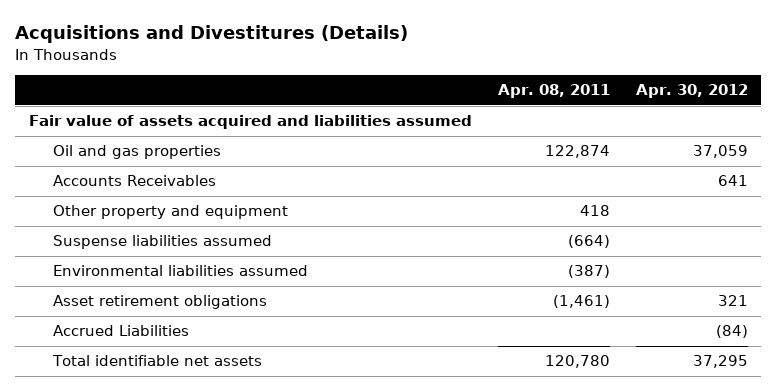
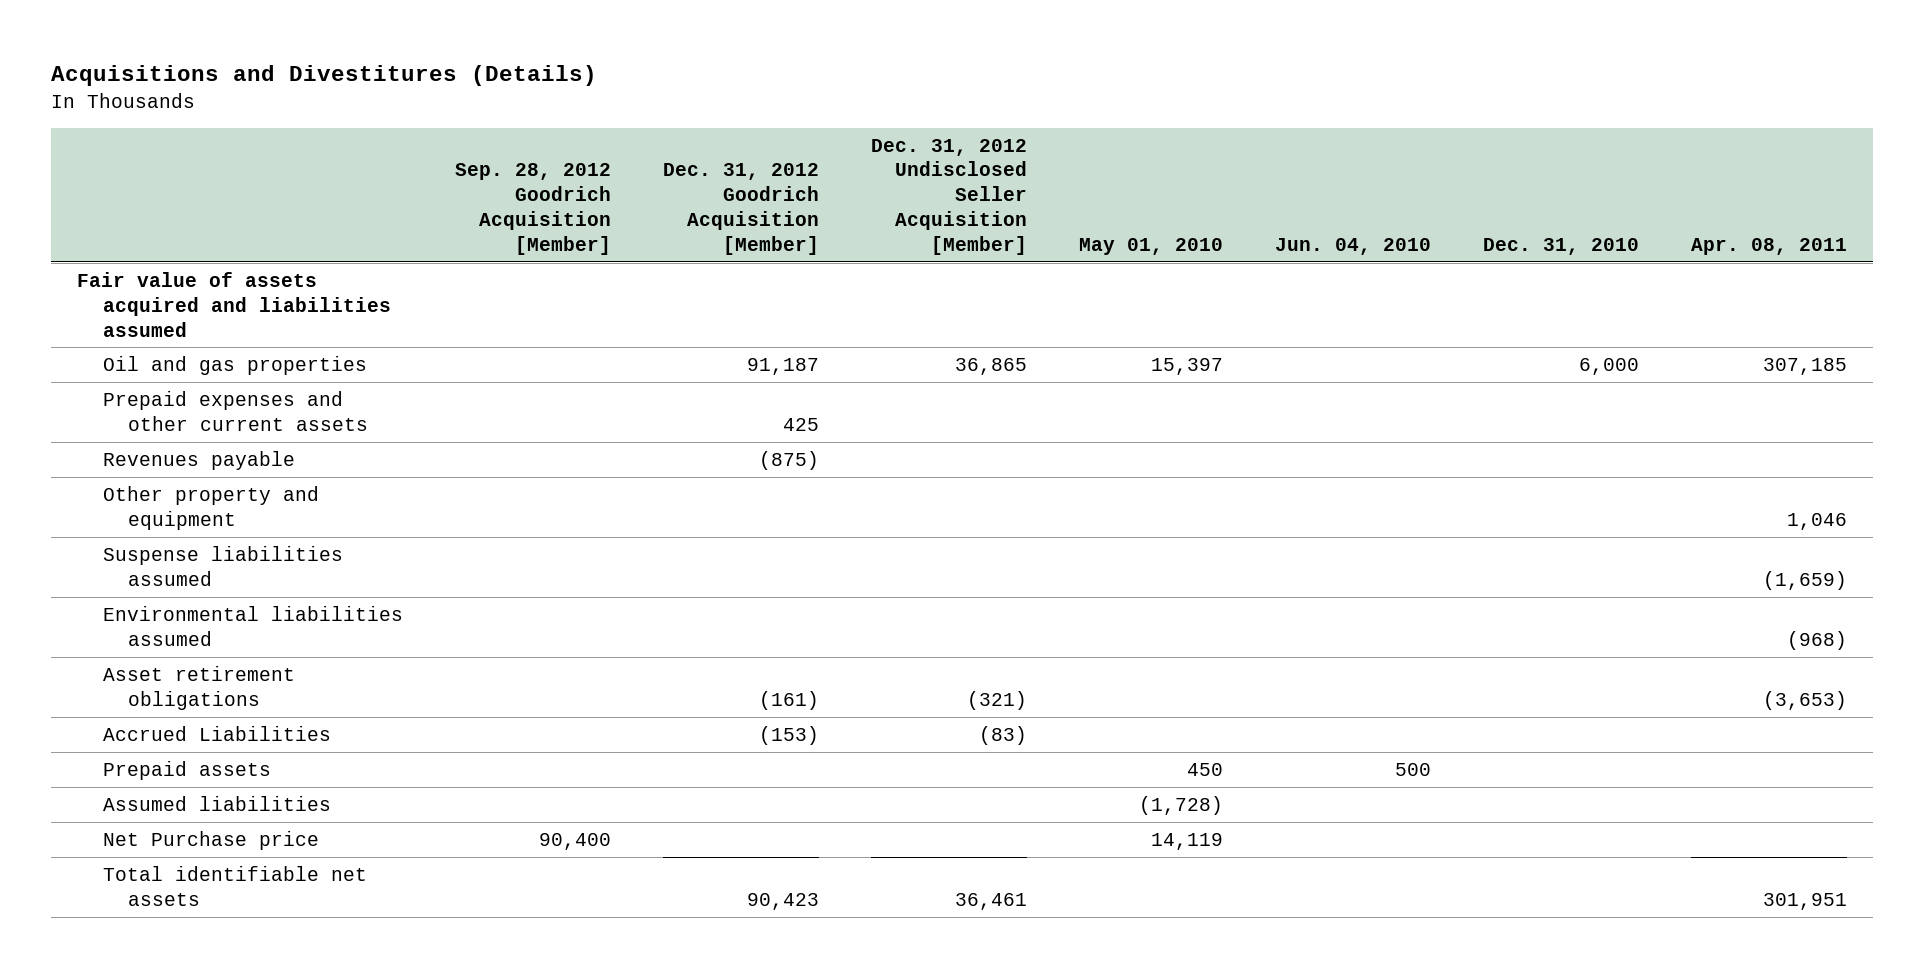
[636,84,749,99] Apr. 30, 2012 -> none
none -> [454,163,611,256] Sep. 28, 2012 Goodrich Acquisition [Member]
none -> [662,163,819,256] Dec. 31, 2012 Goodrich Acquisition [Member]
none -> [870,138,1027,256] Dec. 31, 2012 Undisclosed Seller Acquisition [Member]
none -> [1078,238,1223,256] May 01, 2010
none -> [1274,238,1431,256] Jun. 04, 2010
none -> [1482,238,1639,256] Dec. 31, 2010
[52,175,216,187] Accounts Receivables -> none
[544,145,610,159] 122,874 -> [1762,357,1847,375] 307,185
none -> [102,390,369,431] Prepaid expenses and other current assets
none -> [102,450,295,470] Revenues payable
[579,205,610,217] 418 -> [1786,512,1847,530] 1,046
[567,235,610,249] (664) -> [1762,570,1847,590] (1,659)
[567,265,610,279] (387) -> [1786,630,1847,650] (968)
[552,295,610,309] (1,461) -> [1762,690,1847,710] (3,653)
none -> [102,760,271,780] Prepaid assets
none -> [102,795,331,811] Assumed liabilities
none -> [102,830,319,850] Net Purchase price
[544,355,610,369] 120,780 -> [1762,892,1847,910] 301,951

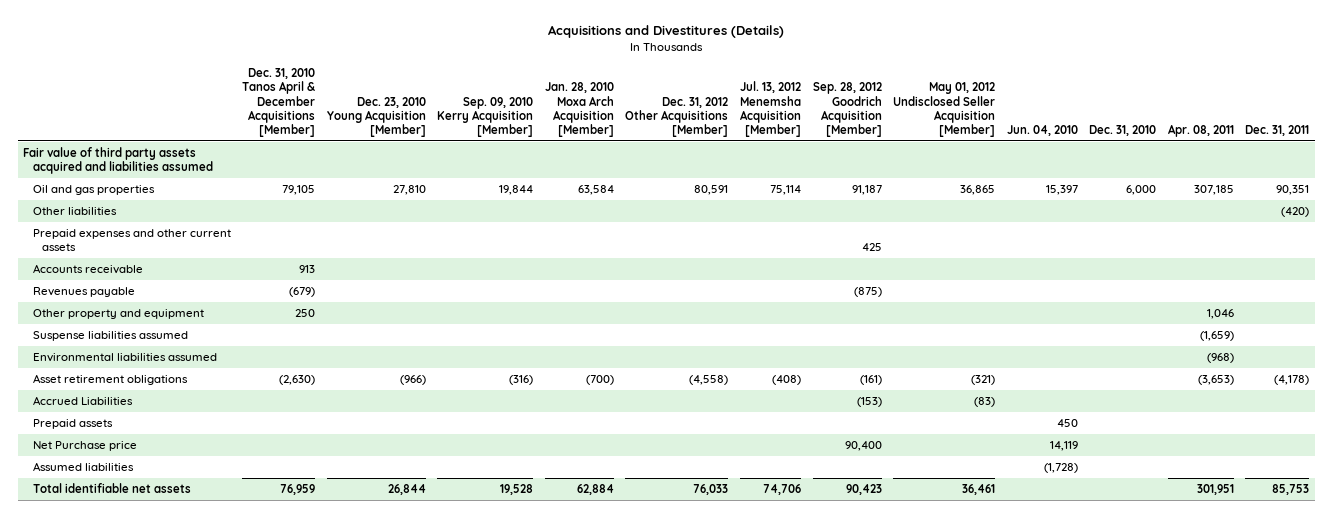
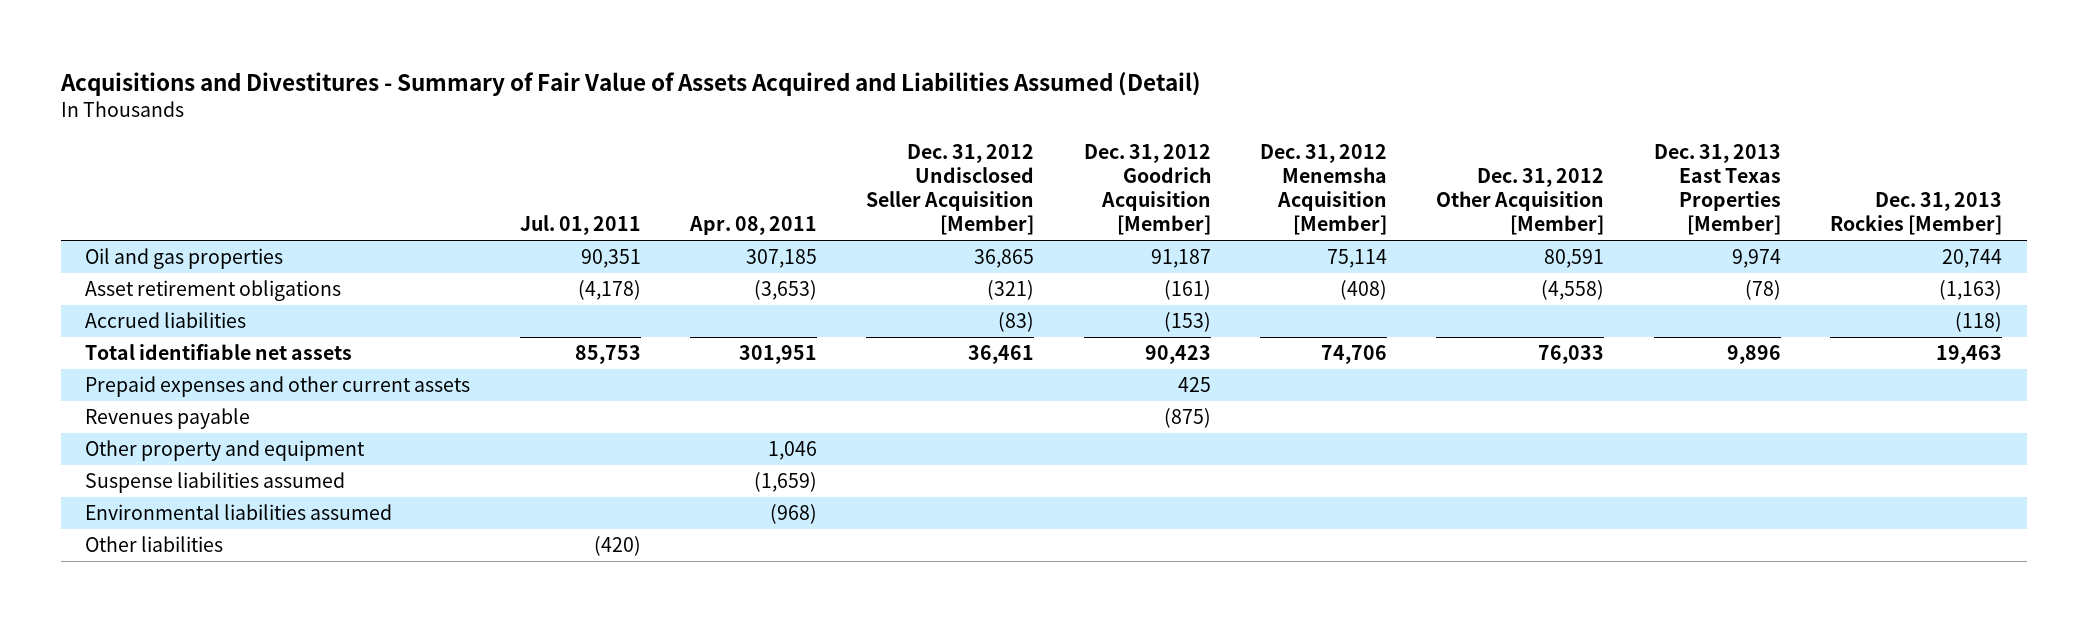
[548,25,785,39] Acquisitions and Divestitures (Details) -> [59,71,1201,96] Acquisitions and Divestitures - Summary of Fair Value of Assets Acquired and Liabilities Assumed (Detail)
[242,68,316,138] Dec. 31, 2010 Tanos April & December Acquisitions [Member] -> none
[326,96,426,138] Dec. 23, 2010 Young Acquisition [Member] -> none
[437,96,534,138] Sep. 09, 2010 Kerry Acquisition [Member] -> none
[544,82,614,138] Jan. 28, 2010 Moxa Arch Acquisition [Member] -> none
[625,96,729,138] Dec. 31, 2012 Other Acquisitions [Member] -> none
[739,81,801,138] Jul. 13, 2012 Menemsha Acquisition [Member] -> none
[812,82,882,138] Sep. 28, 2012 Goodrich Acquisition [Member] -> none
[893,82,996,138] May 01, 2012 Undisclosed Seller Acquisition [Member] -> none
[1006,125,1078,137] Jun. 04, 2010 -> none
[1089,125,1157,137] Dec. 31, 2010 -> none
[1245,125,1310,137] Dec. 31, 2011 -> none
none -> [519,215,641,236] Jul. 01, 2011
none -> [866,144,1035,236] Dec. 31, 2012 Undisclosed Seller Acquisition [Member]
none -> [1083,144,1211,236] Dec. 31, 2012 Goodrich Acquisition [Member]
none -> [1260,144,1388,236] Dec. 31, 2012 Menemsha Acquisition [Member]
none -> [1436,168,1605,236] Dec. 31, 2012 Other Acquisition [Member]
none -> [1653,144,1781,236] Dec. 31, 2013 East Texas Properties [Member]
none -> [1830,192,2003,236] Dec. 31, 2013 Rockies [Member]
[23,146,213,175] Fair value of third party assets acquired and liabilities assumed -> none
[32,373,188,385] Asset retirement obligations -> [85,280,342,302] Asset retirement obligations
none -> [85,312,247,329] Accrued liabilities
[32,482,191,493] Total identifiable net assets -> [85,344,353,361] Total identifiable net assets
[32,263,143,274] Accounts receivable -> none
[32,395,133,405] Accrued Liabilities -> none
[32,418,113,429] Prepaid assets -> none
[32,440,137,451] Net Purchase price -> none
[32,461,134,471] Assumed liabilities -> none
[32,206,117,215] Other liabilities -> [85,536,224,553] Other liabilities

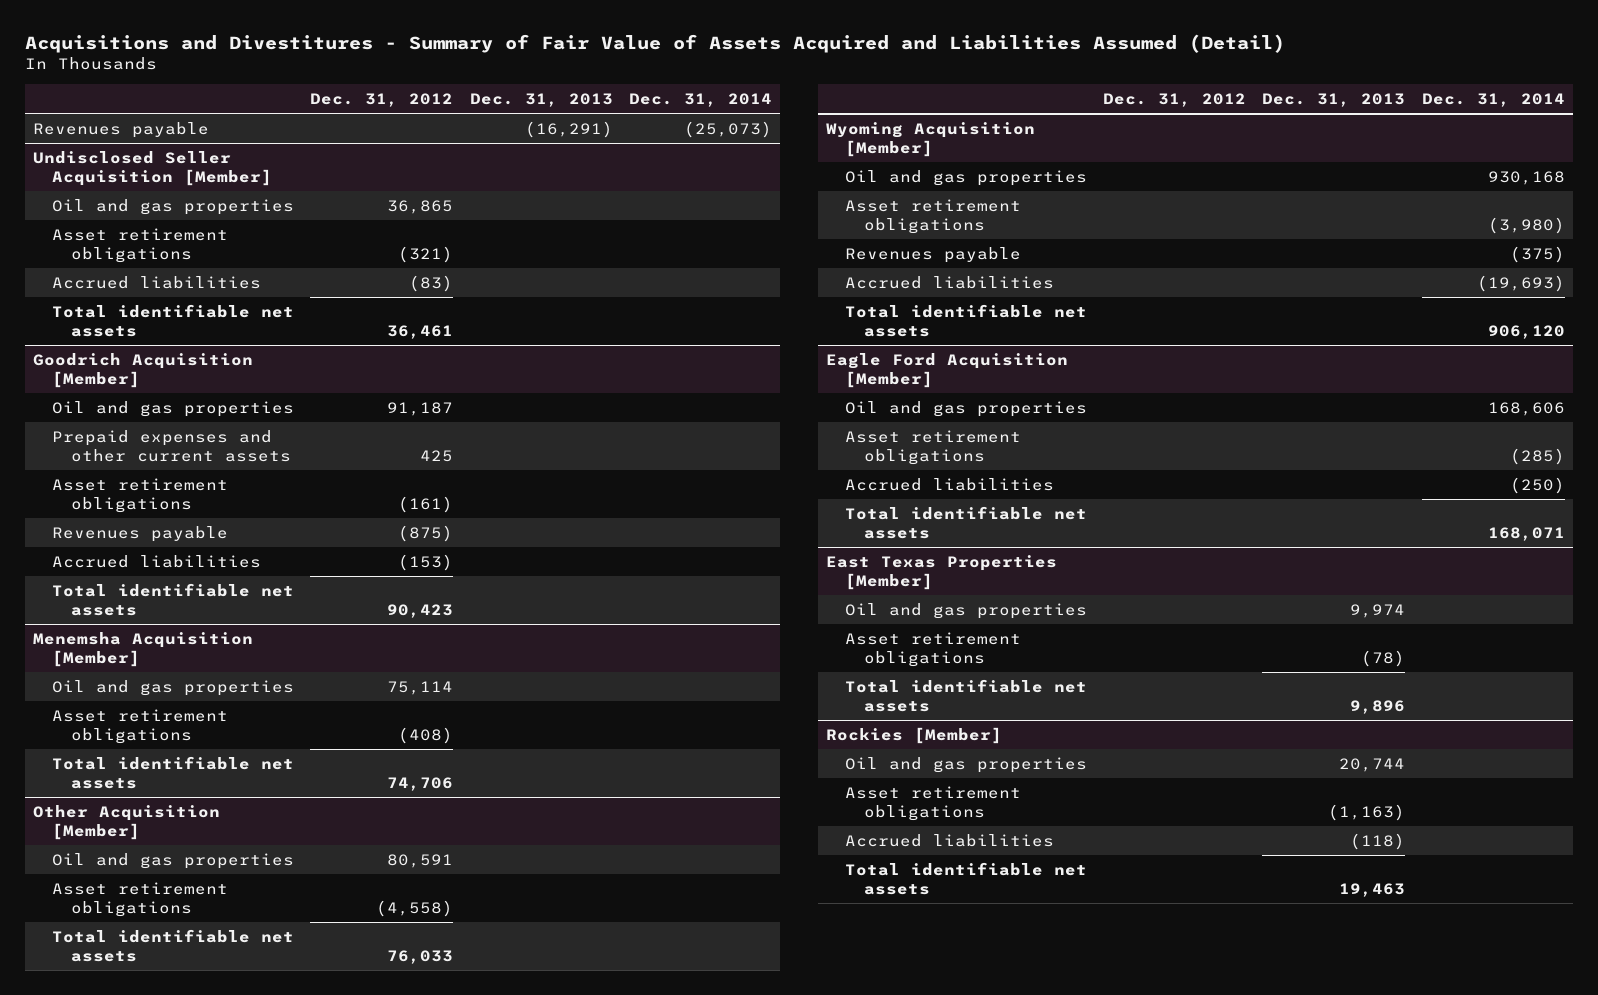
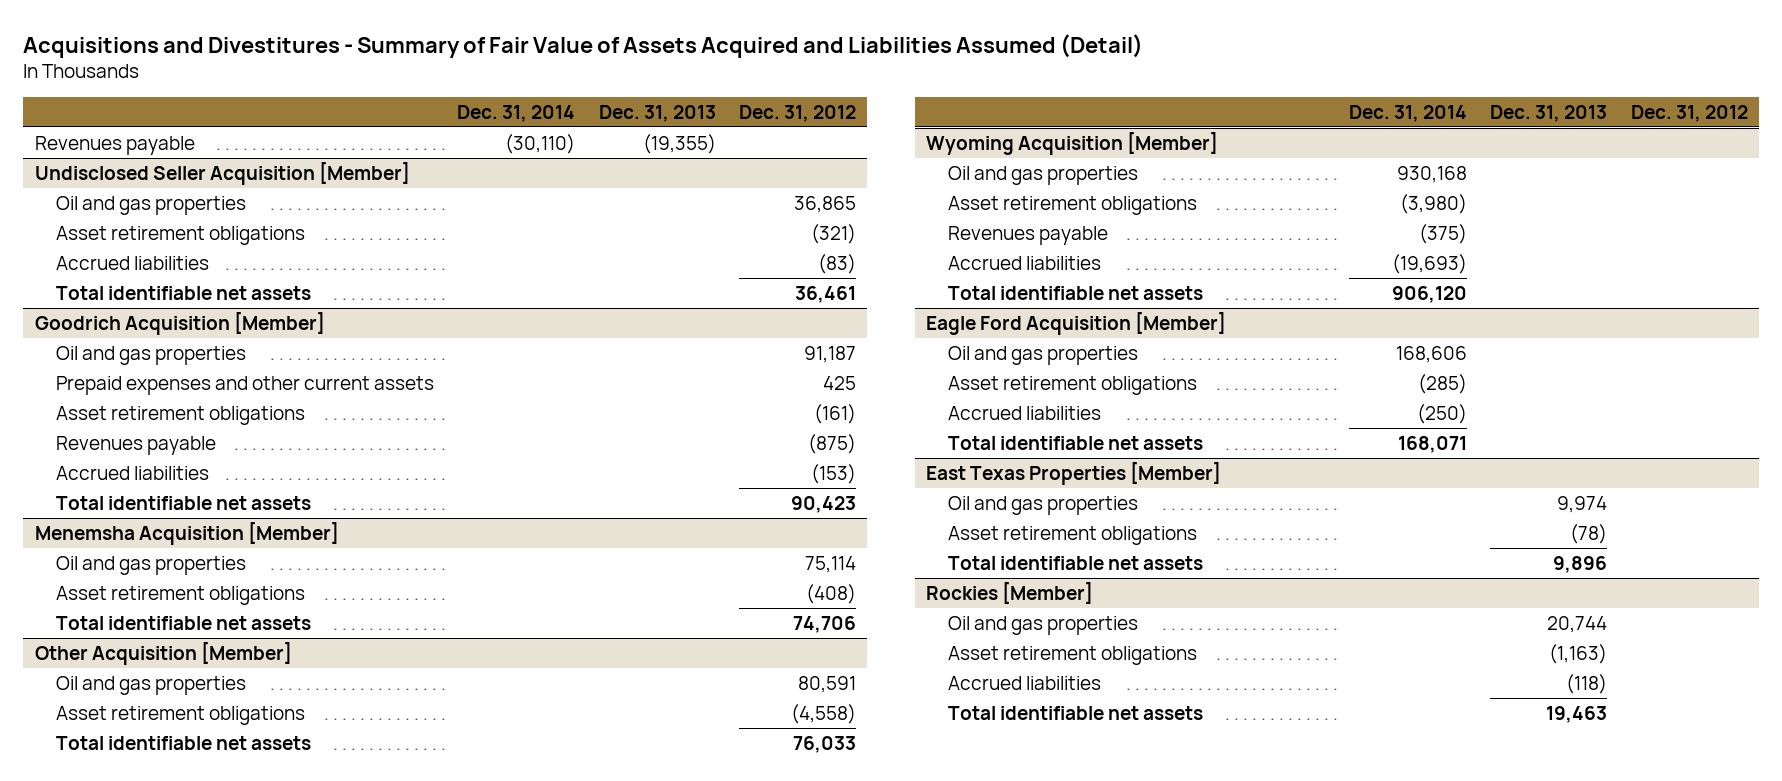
[524,120,613,138] (16,291) -> [642,133,716,154] (19,355)
[683,120,772,138] (25,073) -> [505,133,576,154] (30,110)

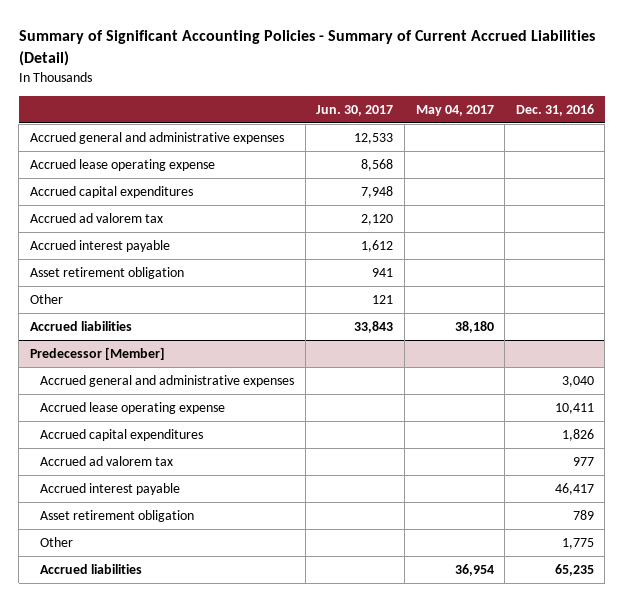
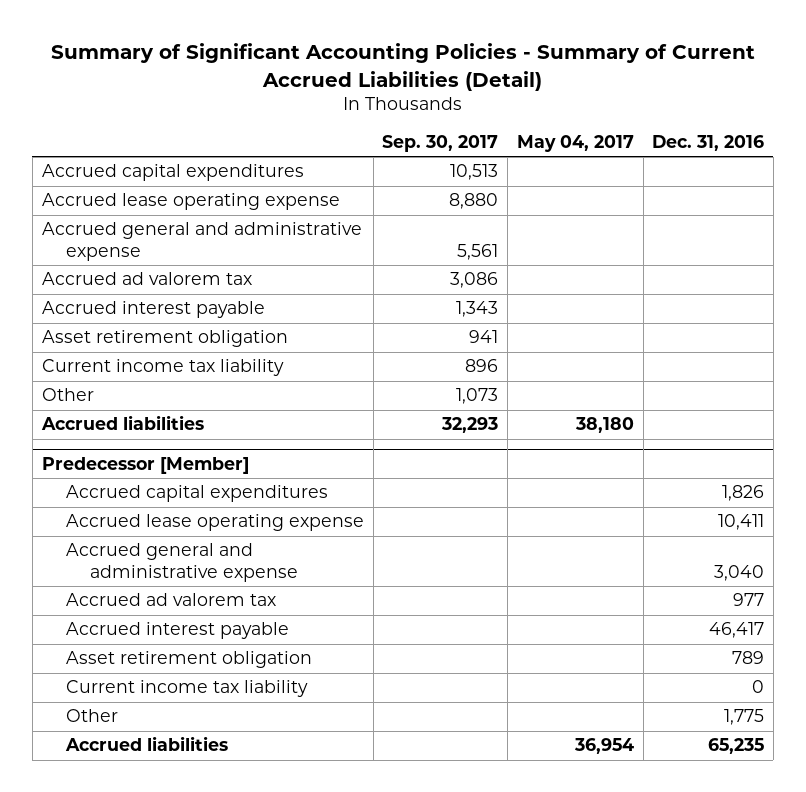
[316,104,394,116] Jun. 30, 2017 -> none
none -> [382,134,499,152] Sep. 30, 2017
[30,132,285,145] Accrued general and administrative expenses -> none
[30,159,216,172] Accrued lease operating expense -> [41,193,340,211] Accrued lease operating expense
none -> [41,222,362,262] Accrued general and administrative expense
none -> [41,359,284,377] Current income tax liability
[40,375,295,388] Accrued general and administrative expenses -> none
[40,402,226,415] Accrued lease operating expense -> [66,514,365,532] Accrued lease operating expense
none -> [66,543,299,583] Accrued general and administrative expense
none -> [66,680,309,698] Current income tax liability

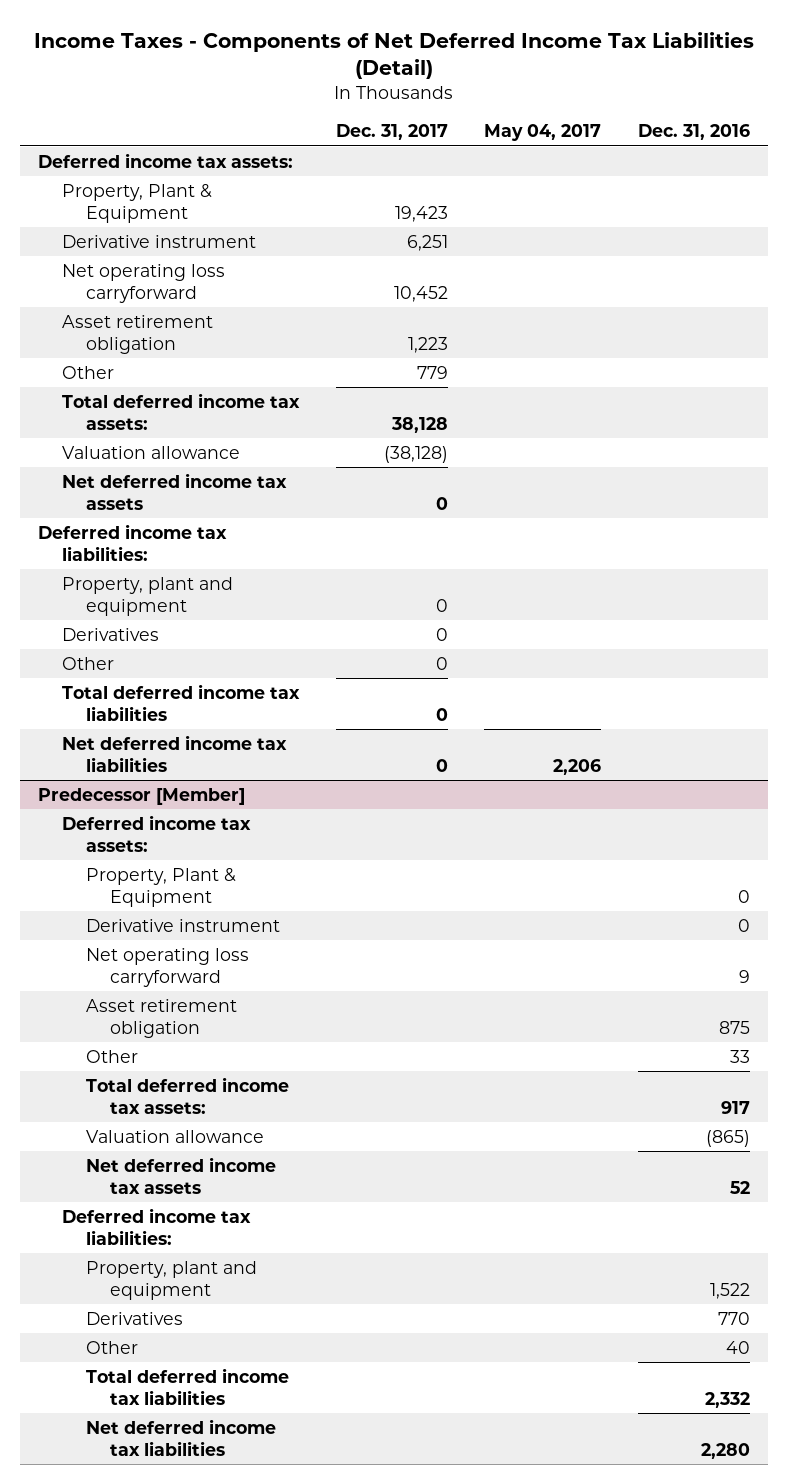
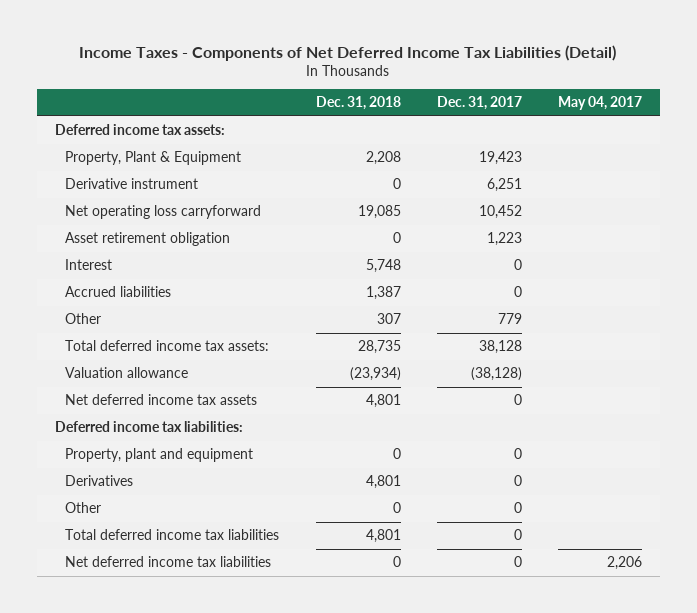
[637,124,750,141] Dec. 31, 2016 -> none
none -> [315,96,401,111] Dec. 31, 2018
none -> [65,259,113,271] Interest
none -> [65,286,172,298] Accrued liabilities
[38,787,246,805] Predecessor [Member] -> none
[62,814,252,852] Deferred income tax assets: -> none
[85,867,236,907] Property, Plant & Equipment -> none
[85,918,280,932] Derivative instrument -> none
[85,947,249,987] Net operating loss carryforward -> none
[85,998,237,1038] Asset retirement obligation -> none
[85,1049,138,1063] Other -> none
[85,1076,289,1114] Total deferred income tax assets: -> none
[85,1129,264,1143] Valuation allowance -> none
[85,1156,276,1194] Net deferred income tax assets -> none
[62,1207,252,1245] Deferred income tax liabilities: -> none
[85,1260,257,1300] Property, plant and equipment -> none
[85,1311,183,1325] Derivatives -> none
[85,1340,138,1354] Other -> none
[85,1367,289,1405] Total deferred income tax liabilities -> none
[85,1418,276,1456] Net deferred income tax liabilities -> none

